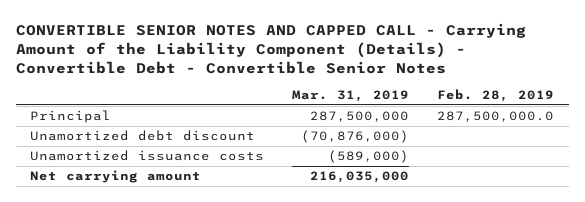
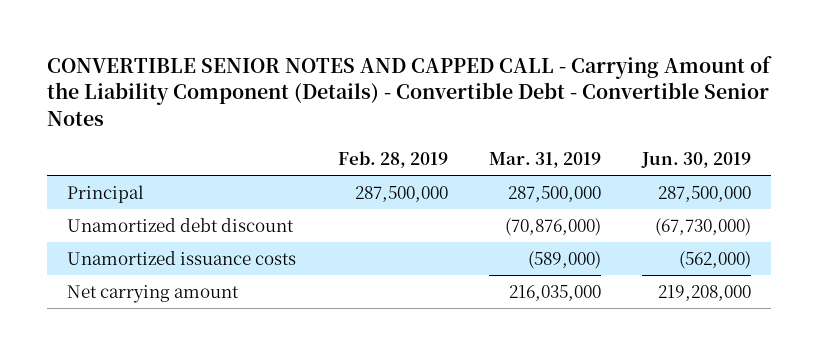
none -> [640,151,751,168] Jun. 30, 2019
[437,111,555,123] 287,500,000.0 -> [354,185,448,202] 287,500,000

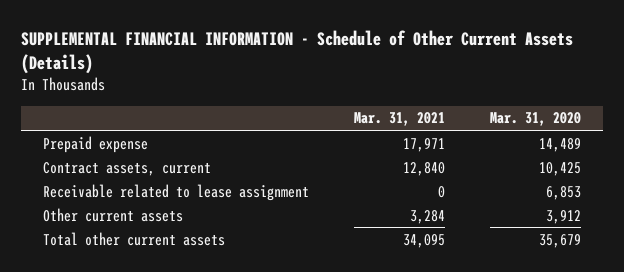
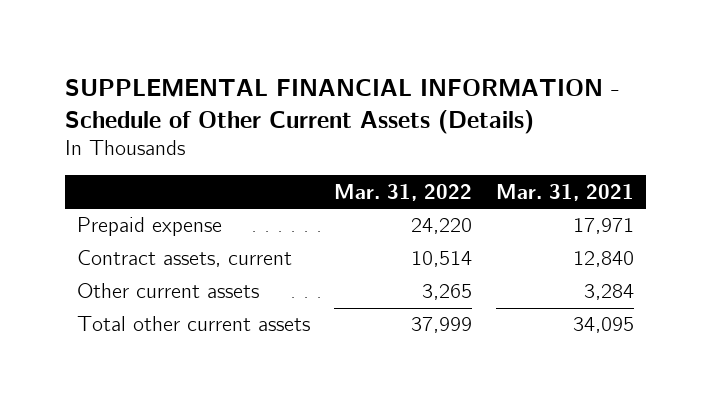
[489,112,581,127] Mar. 31, 2020 -> none
none -> [333,183,472,201] Mar. 31, 2022
[43,183,310,201] Receivable related to lease assignment -> none

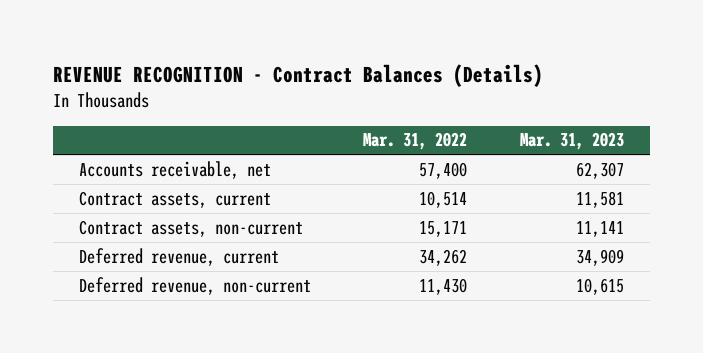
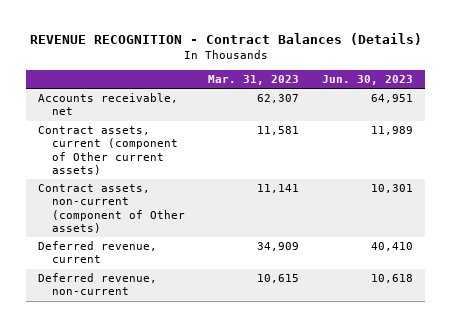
[363,132,468,151] Mar. 31, 2022 -> none
none -> [322,75,414,86] Jun. 30, 2023
[79,190,272,208] Contract assets, current -> [38,126,178,175] Contract assets, current (component of Other current assets)
[79,219,304,237] Contract assets, non-current -> [38,184,185,233] Contract assets, non-current (component of Other assets)

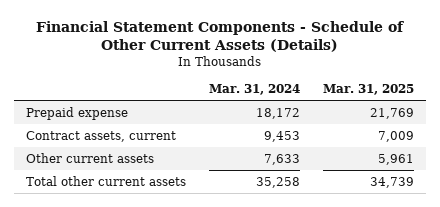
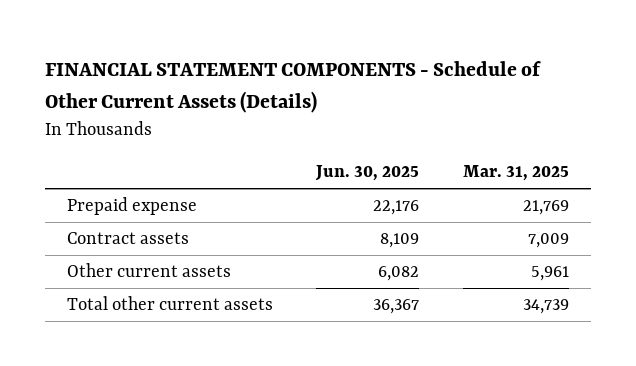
[35,21,404,53] Financial Statement Components - Schedule of Other Current Assets (Details) -> [45,61,542,113] FINANCIAL STATEMENT COMPONENTS - Schedule of Other Current Assets (Details)
[208,84,300,96] Mar. 31, 2024 -> none
none -> [315,165,420,182] Jun. 30, 2025
[25,130,176,142] Contract assets, current -> [67,232,190,245] Contract assets

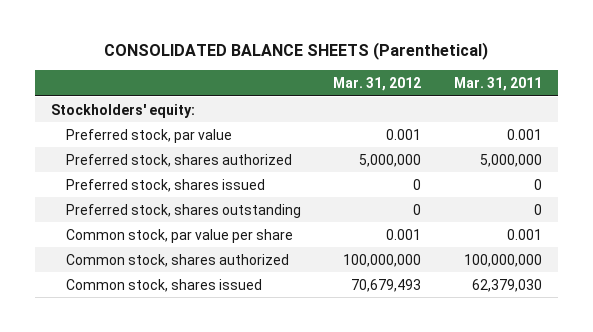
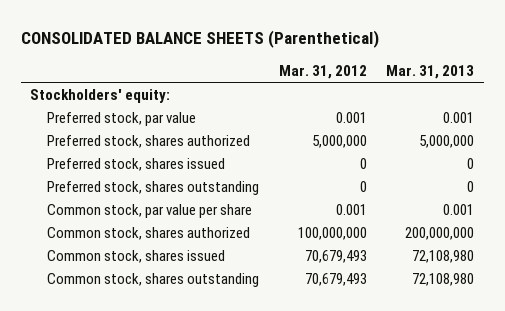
[453,77,542,92] Mar. 31, 2011 -> none
none -> [386,64,475,79] Mar. 31, 2013
none -> [47,273,260,288] Common stock, shares outstanding

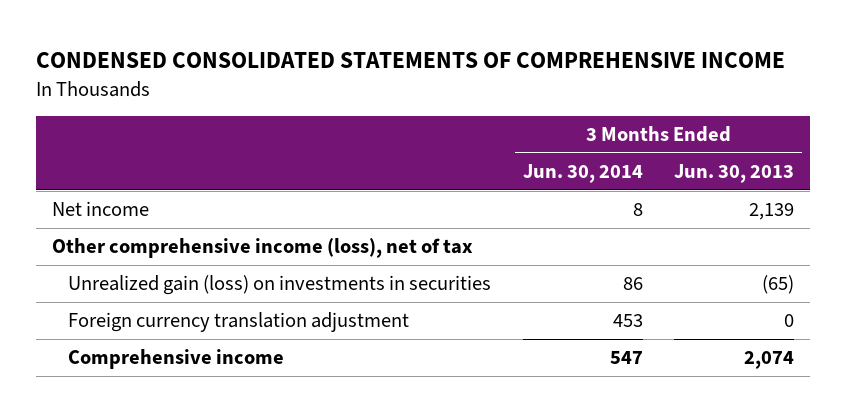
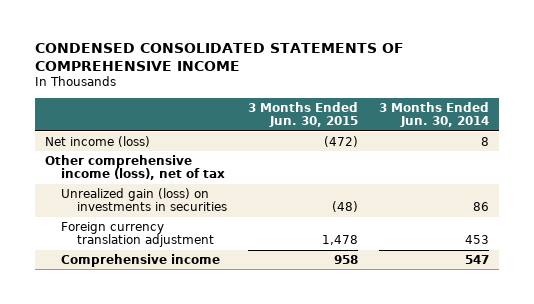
[674,164,795,184] Jun. 30, 2013 -> none
none -> [247,101,358,128] 3 Months Ended Jun. 30, 2015
[52,201,150,217] Net income -> [45,135,151,147] Net income (loss)

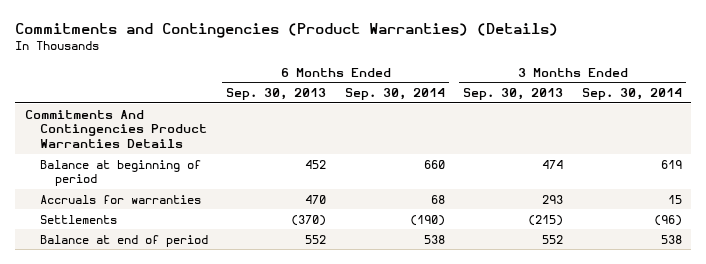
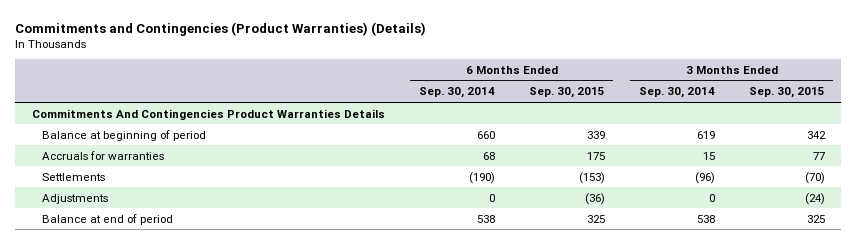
[226,88,327,101] Sep. 30, 2013 -> none
[463,88,564,101] Sep. 30, 2013 -> none
none -> [528,87,605,99] Sep. 30, 2015
none -> [748,87,825,99] Sep. 30, 2015
none -> [41,193,108,204] Adjustments

